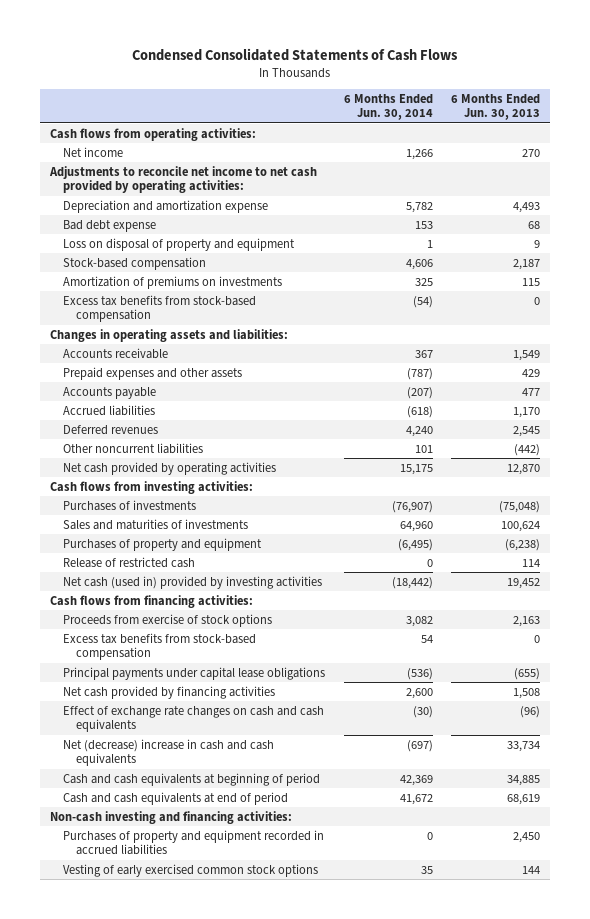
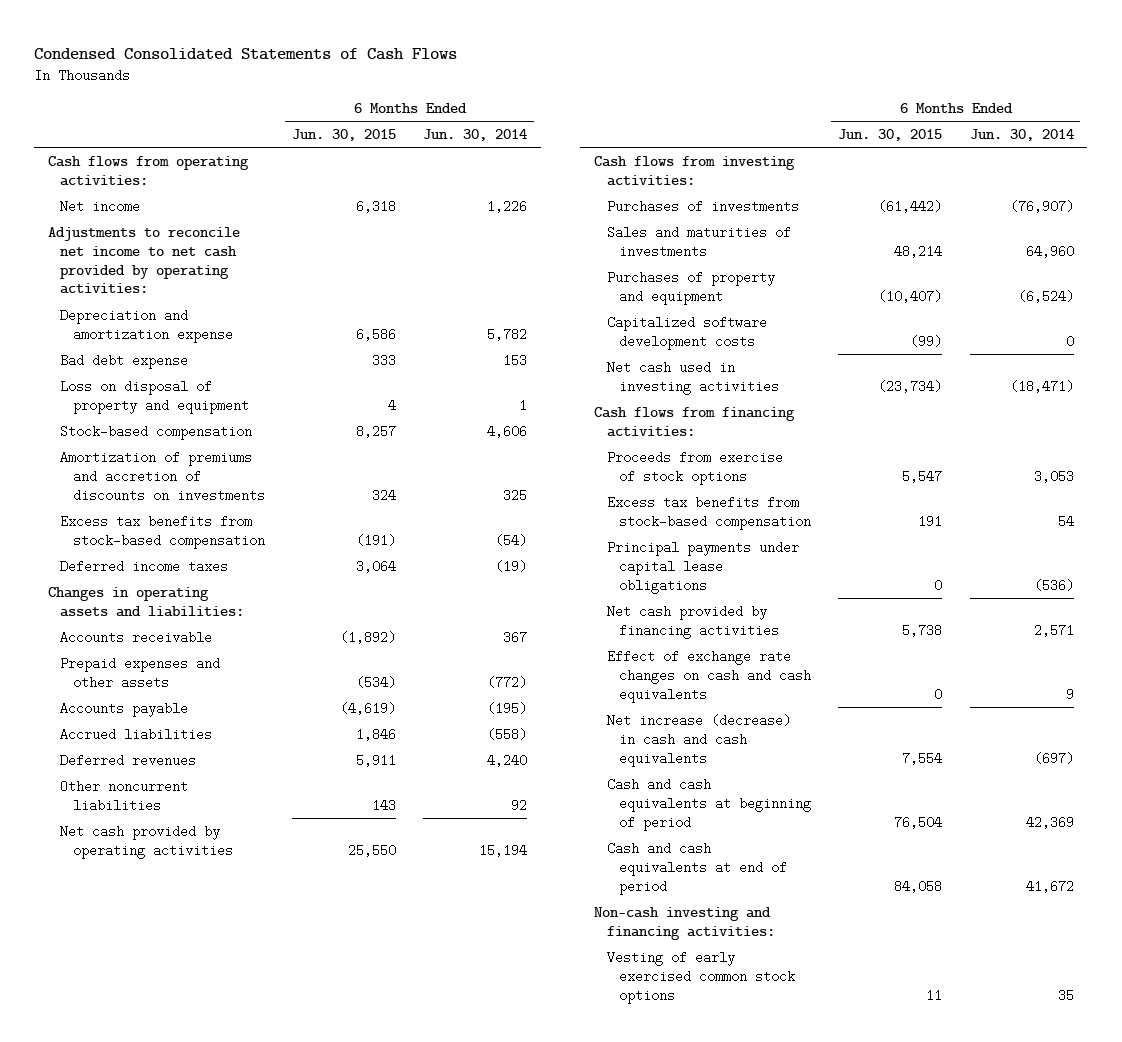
[451,93,541,121] 6 Months Ended Jun. 30, 2013 -> none
none -> [292,129,397,142] Jun. 30, 2015
[405,148,433,160] 1,266 -> [487,199,528,213] 1,226
[62,275,282,289] Amortization of premiums on investments -> [60,450,265,502] Amortization of premiums and accretion of discounts on investments
none -> [60,559,229,573] Deferred income taxes
[406,367,433,380] (787) -> [487,675,528,689] (772)
[406,386,433,399] (207) -> [487,701,528,715] (195)
[406,405,433,418] (618) -> [487,727,528,741] (558)
[414,444,433,453] 101 -> [511,798,528,812] 92
[399,463,433,475] 15,175 -> [479,843,528,857] 15,194
[62,556,195,568] Release of restricted cash -> none
[397,538,433,551] (6,495) -> [1017,289,1074,303] (6,524)
none -> [606,315,767,350] Capitalized software development costs
[62,575,322,589] Net cash (used in) provided by investing activities -> [606,360,779,395] Net cash used in investing activities
[391,576,433,589] (18,442) -> [1009,379,1074,393] (18,471)
[405,615,433,627] 3,082 -> [1033,469,1074,483] 3,053
[405,687,433,699] 2,600 -> [1033,623,1074,637] 2,571
[412,705,433,718] (30) -> [1065,687,1074,701] 9
[62,738,274,767] Net (decrease) increase in cash and cash equivalents -> [606,713,791,767] Net increase (decrease) in cash and cash equivalents
[62,829,324,856] Purchases of property and equipment recorded in accrued liabilities -> none

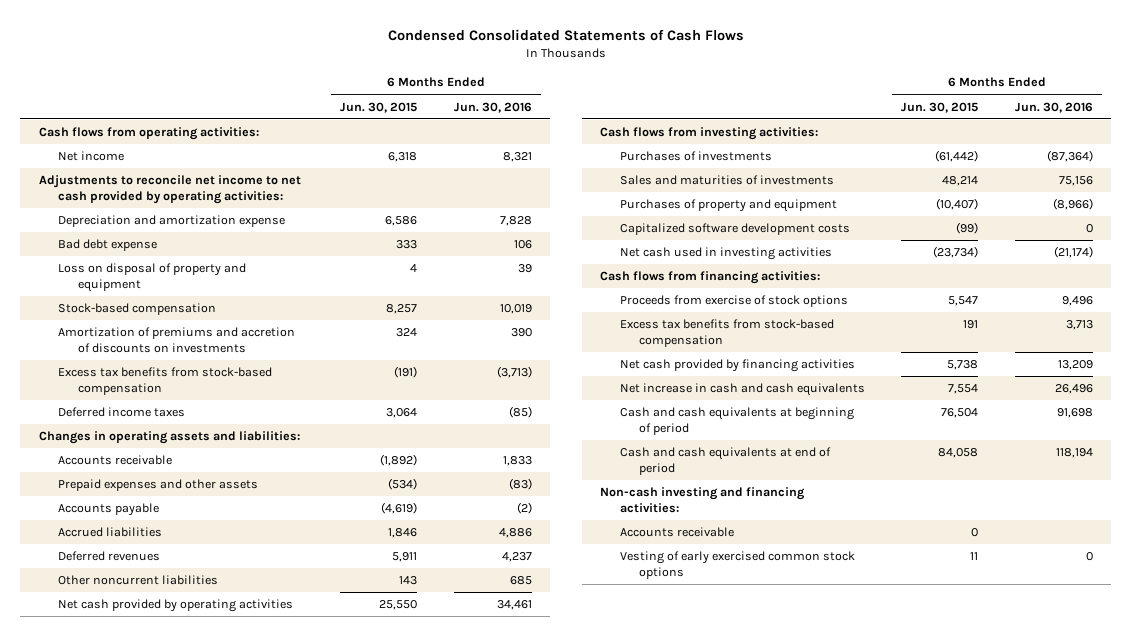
[423,129,528,142] Jun. 30, 2014 -> none
none -> [453,101,532,113] Jun. 30, 2016
[606,540,799,594] Principal payments under capital lease obligations -> none
[606,649,811,703] Effect of exchange rate changes on cash and cash equivalents -> none
[606,713,791,767] Net increase (decrease) in cash and cash equivalents -> [619,383,865,397] Net increase in cash and cash equivalents
none -> [619,527,734,538] Accounts receivable

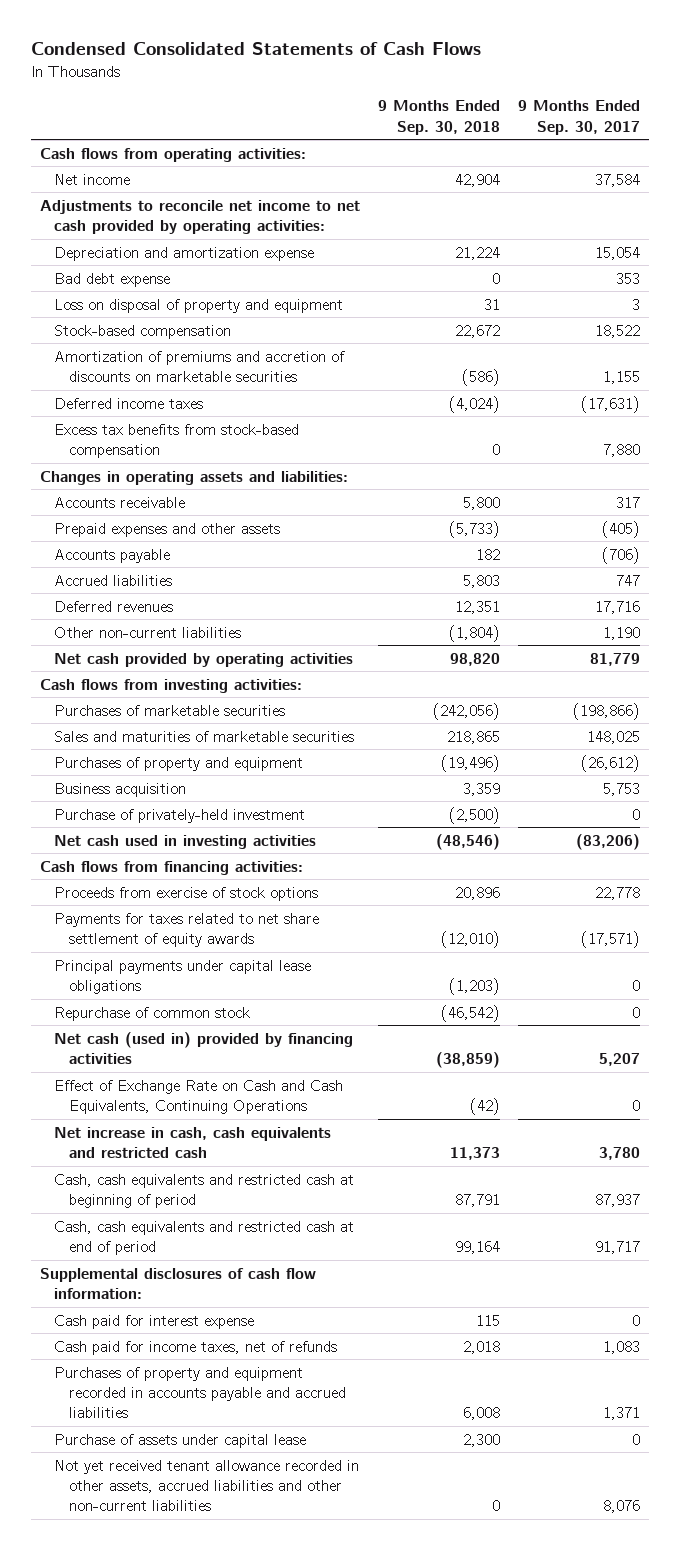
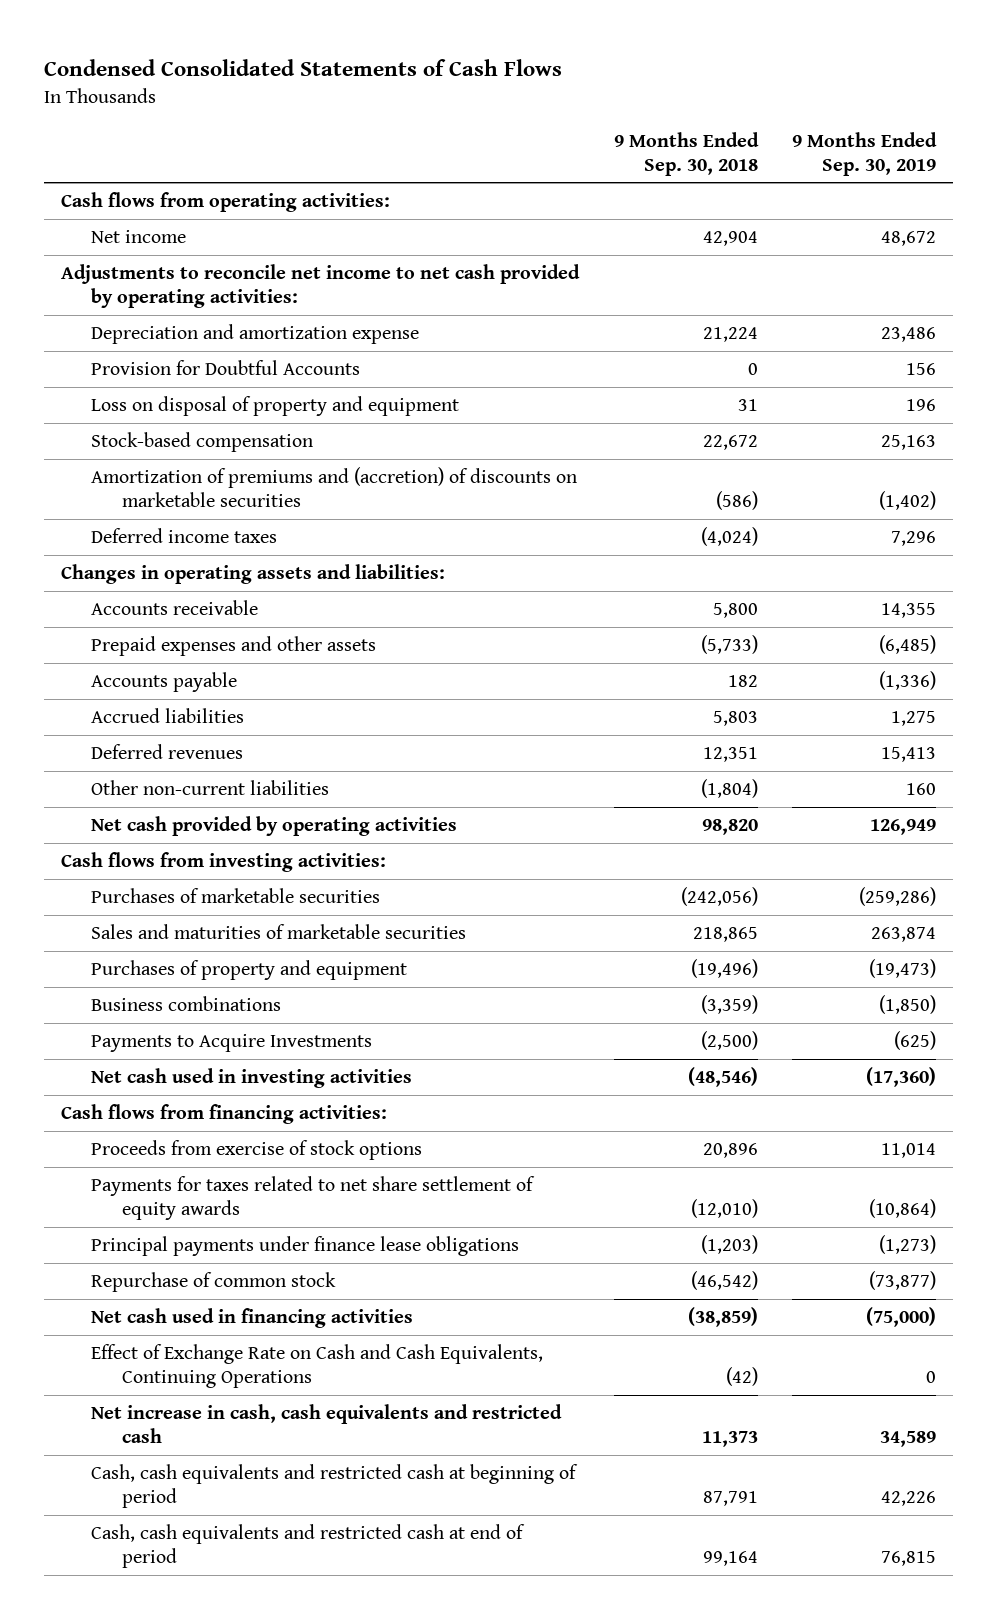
[517,100,640,135] 9 Months Ended Sep. 30, 2017 -> none
none -> [791,131,937,176] 9 Months Ended Sep. 30, 2019
[54,272,171,287] Bad debt expense -> [91,360,361,376] Provision for Doubtful Accounts
[54,350,346,382] Amortization of premiums and accretion of discounts on marketable securities -> [91,467,578,508] Amortization of premiums and (accretion) of discounts on marketable securities
[54,423,300,458] Excess tax benefits from stock-based compensation -> none
[54,782,187,797] Business acquisition -> [91,996,282,1012] Business combinations
[462,782,500,796] 3,359 -> [700,995,758,1015] (3,359)
[54,808,306,823] Purchase of privately-held investment -> [91,1034,373,1053] Payments to Acquire Investments
[54,959,312,994] Principal payments under capital lease obligations -> [91,1236,520,1257] Principal payments under finance lease obligations
[54,1031,354,1064] Net cash (used in) provided by financing activities -> [91,1308,414,1329] Net cash used in financing activities
[39,1267,316,1299] Supplemental disclosures of cash flow information: -> none
[54,1314,255,1329] Cash paid for interest expense -> none
[54,1340,338,1355] Cash paid for income taxes, net of refunds -> none
[54,1366,347,1419] Purchases of property and equipment recorded in accounts payable and accrued liabilities -> none
[54,1433,307,1448] Purchase of assets under capital lease -> none
[54,1459,360,1512] Not yet received tenant allowance recorded in other assets, accrued liabilities and other non-current liabilities -> none

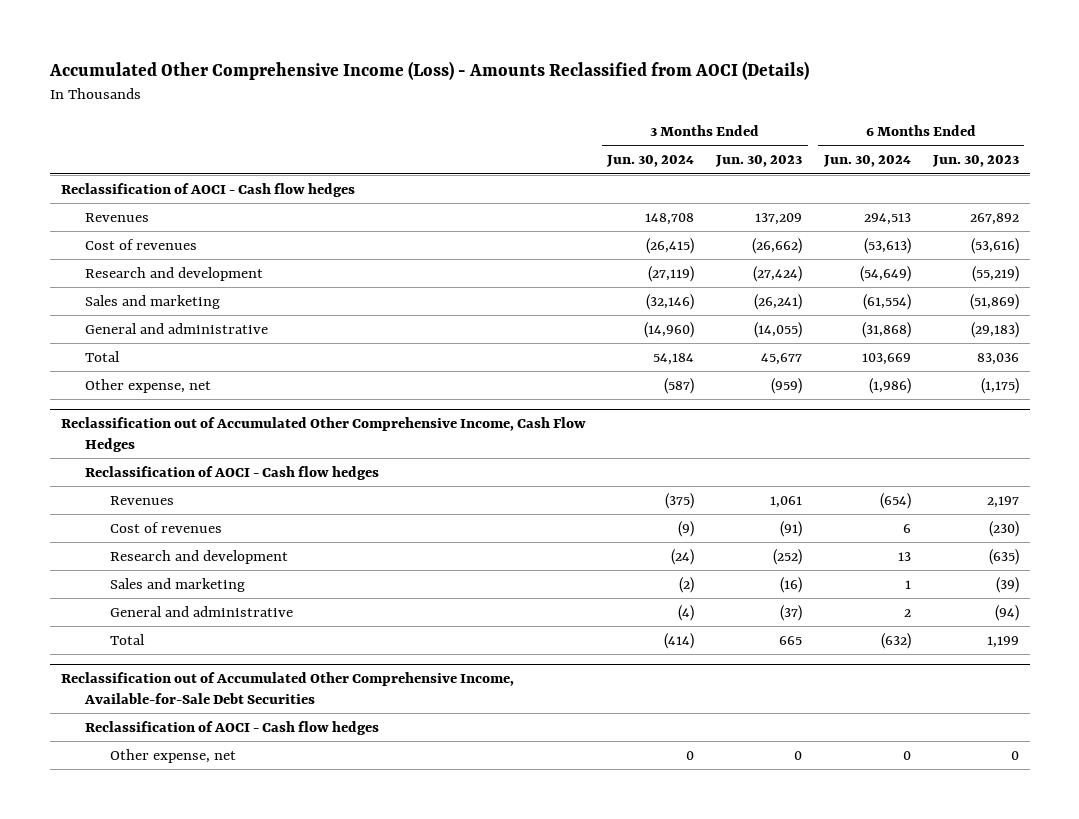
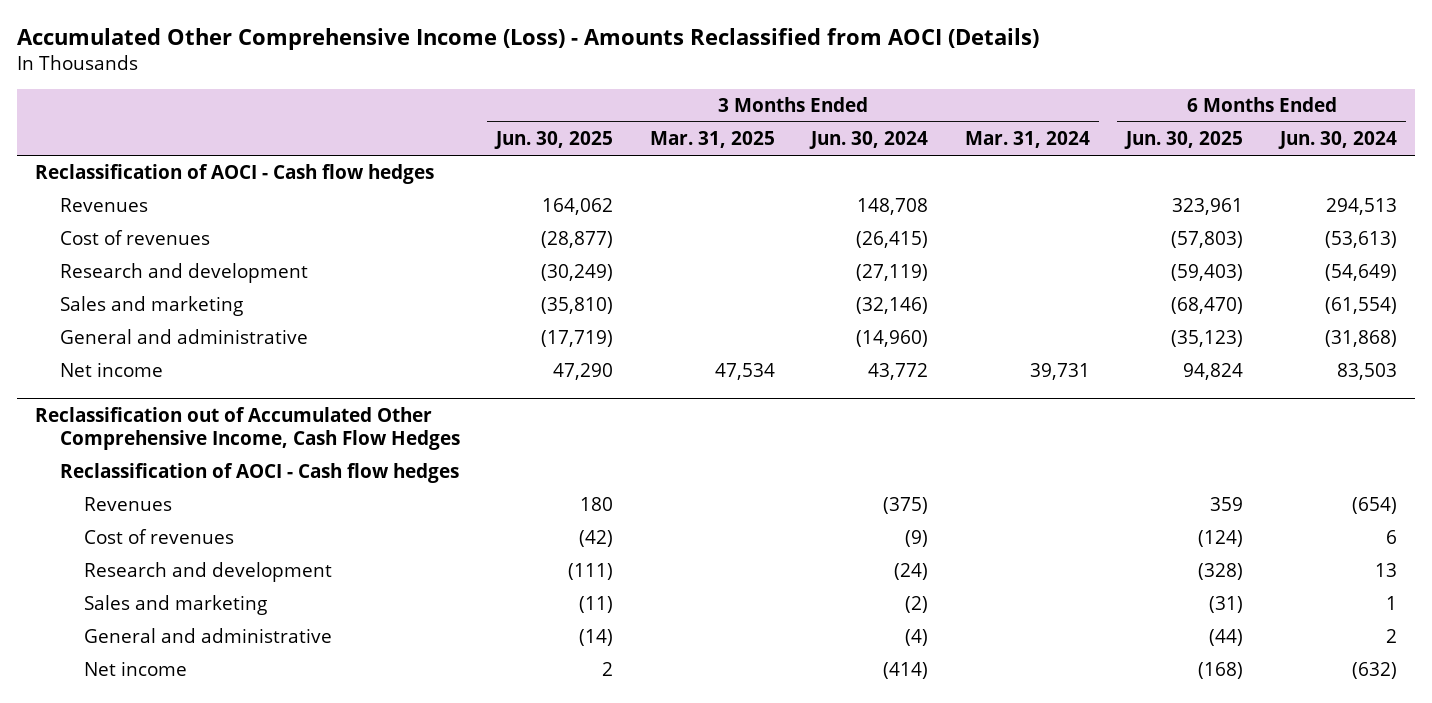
[715,155,803,168] Jun. 30, 2023 -> none
[931,155,1019,168] Jun. 30, 2023 -> none
none -> [494,131,614,150] Jun. 30, 2025
none -> [649,131,775,149] Mar. 31, 2025
none -> [964,131,1090,149] Mar. 31, 2024
none -> [1124,131,1244,150] Jun. 30, 2025
[85,351,121,363] Total -> none
[85,379,212,394] Other expense, net -> none
none -> [59,362,163,378] Net income
[60,672,514,704] Reclassification out of Accumulated Other Comprehensive Income, Available-for-Sale Debt Securities -> none
[85,721,380,736] Reclassification of AOCI - Cash flow hedges -> none
[110,749,237,764] Other expense, net -> none
[110,634,146,646] Total -> [84,661,188,677] Net income

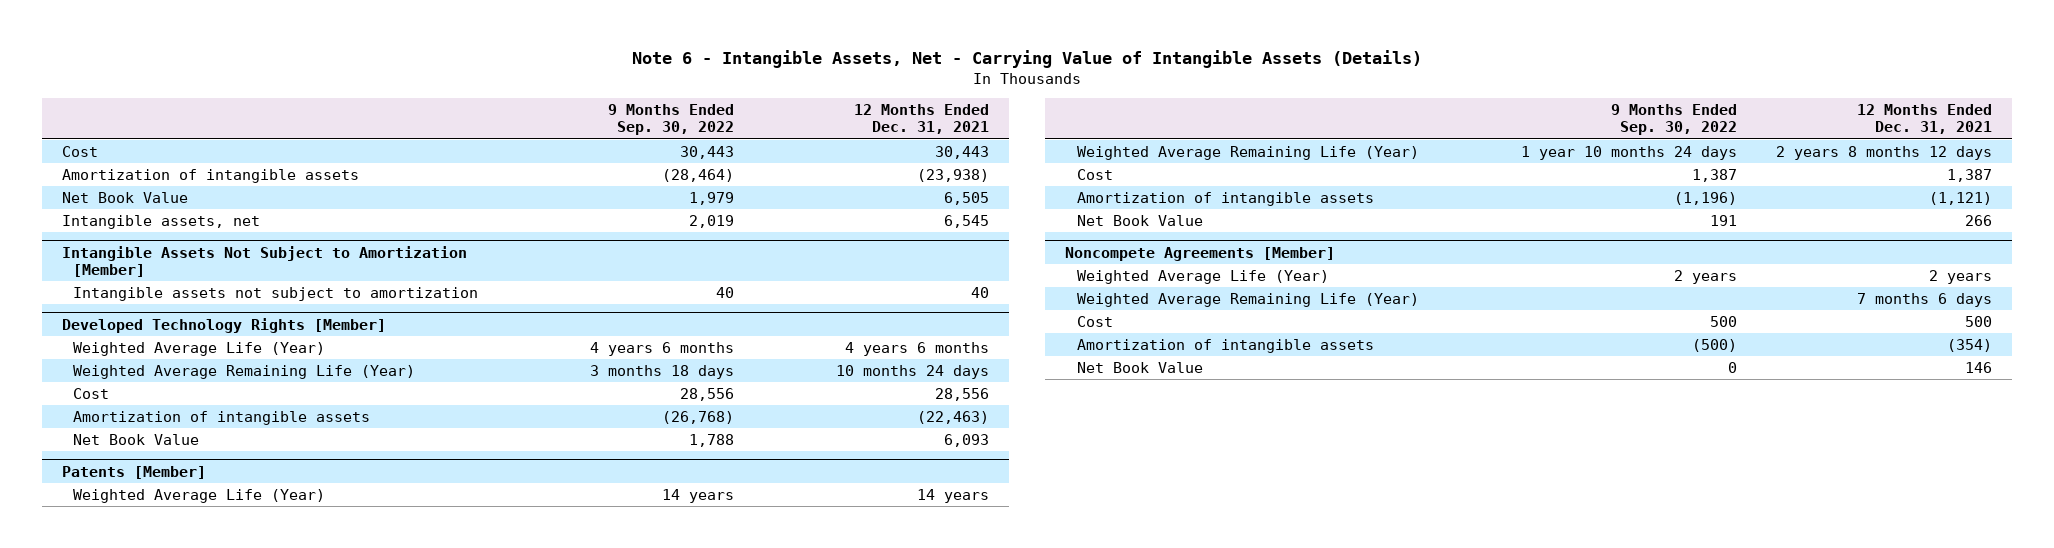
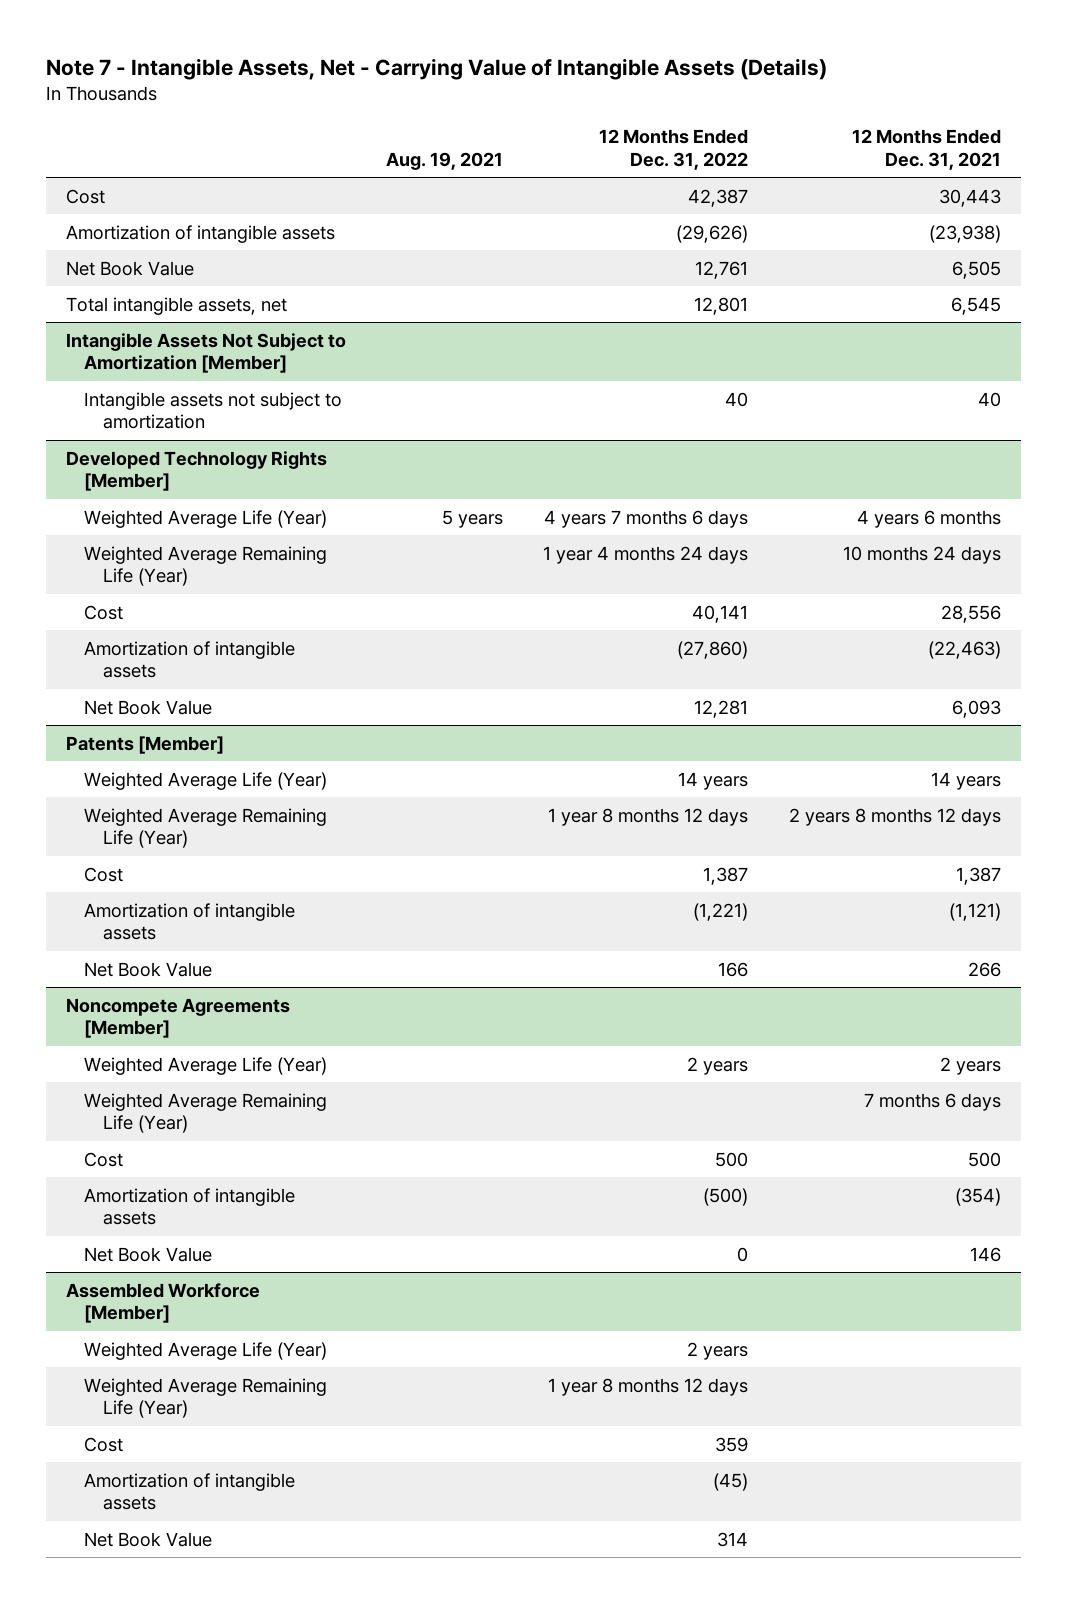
[631,50,1422,69] Note 6 - Intangible Assets, Net - Carrying Value of Intangible Assets (Details) -> [45,57,827,80] Note 7 - Intangible Assets, Net - Carrying Value of Intangible Assets (Details)
[607,104,734,136] 9 Months Ended Sep. 30, 2022 -> none
none -> [386,151,504,170] Aug. 19, 2021
none -> [599,128,749,170] 12 Months Ended Dec. 31, 2022
[61,214,260,229] Intangible assets, net -> [66,296,288,315] Total intangible assets, net
none -> [66,1282,261,1324] Assembled Workforce [Member]
none -> [84,1341,328,1360] Weighted Average Life (Year)
none -> [84,1377,328,1419] Weighted Average Remaining Life (Year)
none -> [84,1436,124,1452] Cost
none -> [84,1472,296,1511] Amortization of intangible assets
none -> [84,1531,213,1547] Net Book Value

